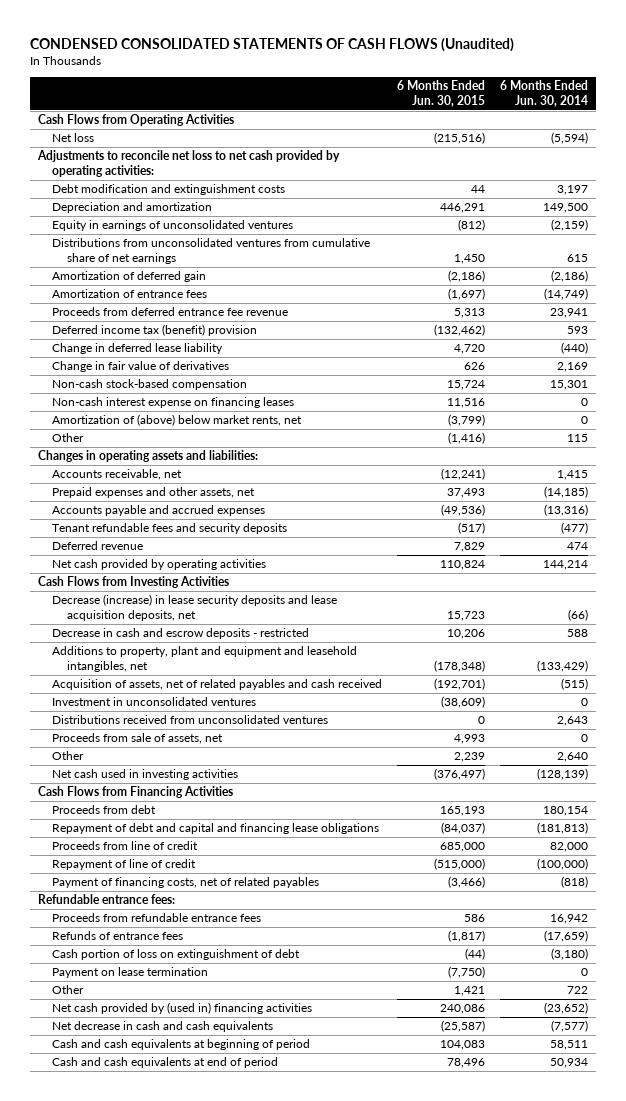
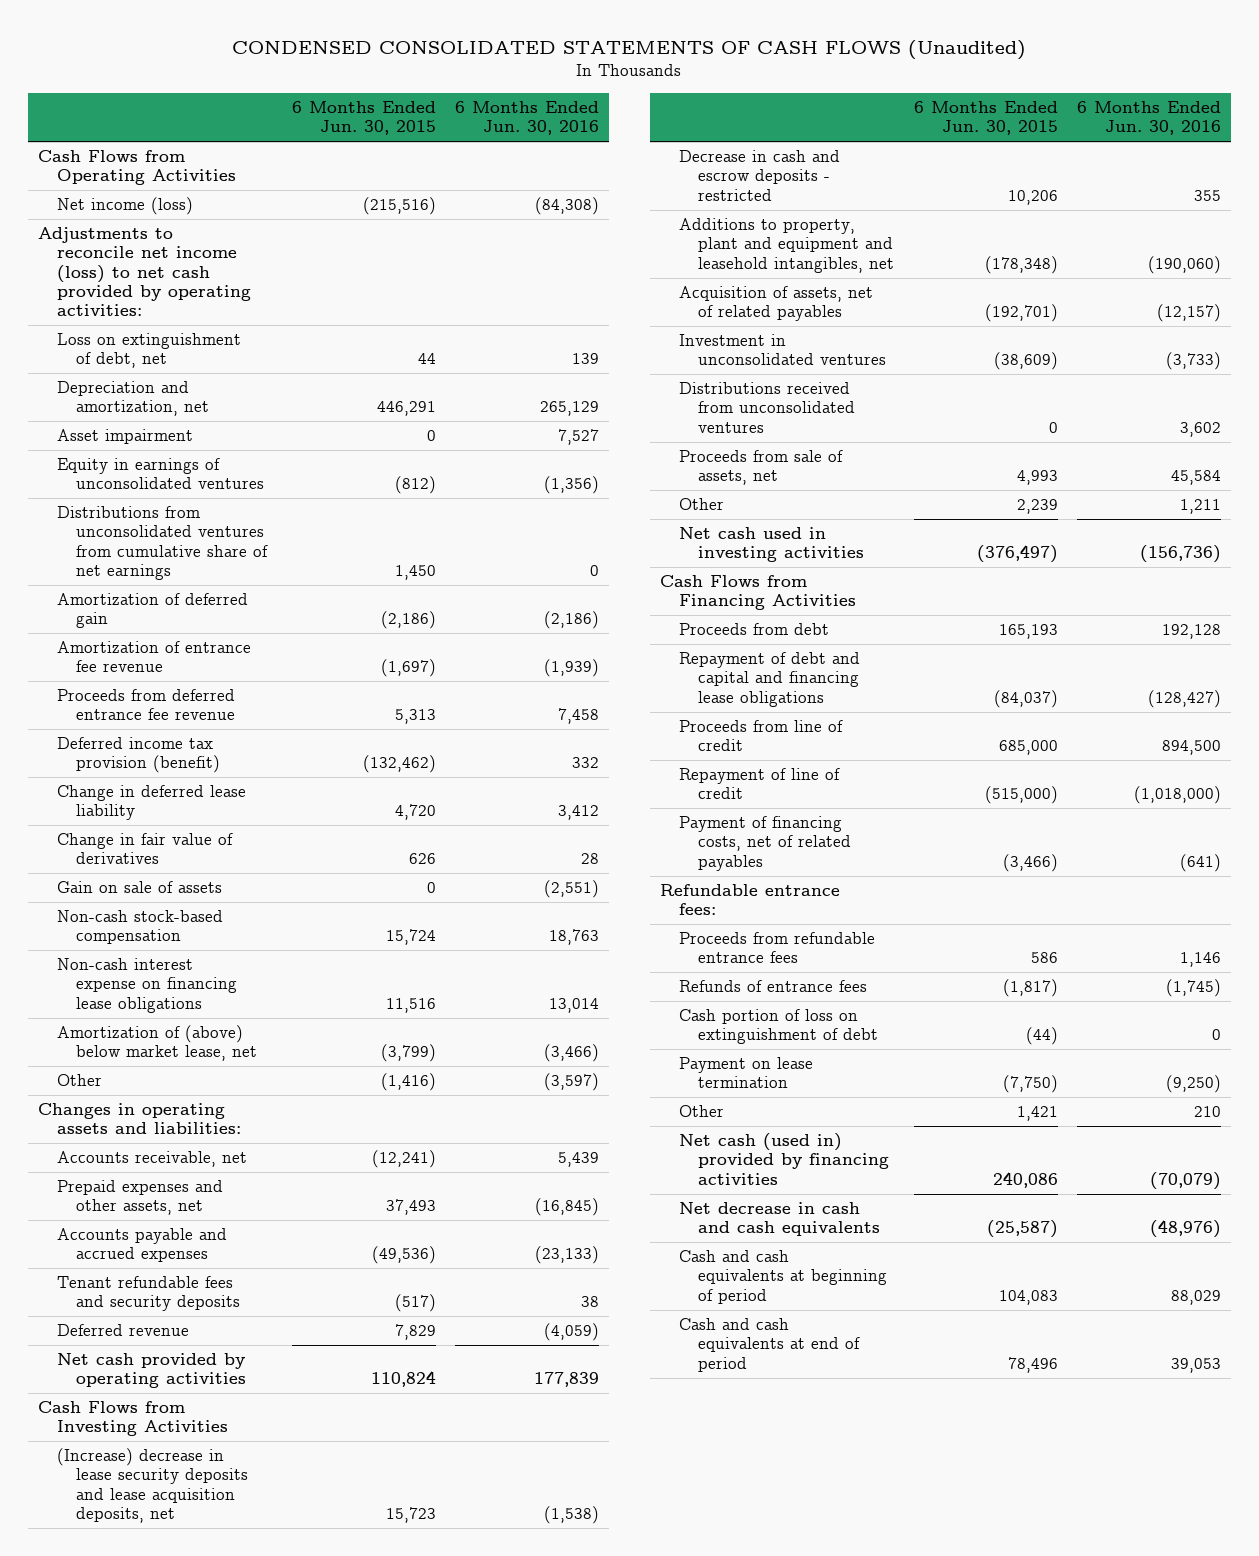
[500,80,589,107] 6 Months Ended Jun. 30, 2014 -> none
none -> [455,101,600,136] 6 Months Ended Jun. 30, 2016
[52,184,286,196] Debt modification and extinguishment costs -> none
[52,133,95,143] Net loss -> [57,197,194,216] Net income (loss)
[36,150,340,177] Adjustments to reconcile net loss to net cash provided by operating activities: -> [37,227,252,316] Adjustments to reconcile net income (loss) to net cash provided by operating activities:
none -> [57,333,242,369] Loss on extinguishment of debt, net
[52,202,213,214] Depreciation and amortization -> [57,381,210,417] Depreciation and amortization, net
none -> [57,429,194,445] Asset impairment
[52,289,208,299] Amortization of entrance fees -> [57,641,252,673] Amortization of entrance fee revenue
[52,324,258,337] Deferred income tax (benefit) provision -> [57,737,221,774] Deferred income tax provision (benefit)
none -> [57,881,223,894] Gain on sale of assets
[52,397,295,409] Non-cash interest expense on financing leases -> [57,958,238,1013] Non-cash interest expense on financing lease obligations
[52,414,303,427] Amortization of (above) below market rents, net -> [57,1025,258,1062] Amortization of (above) below market lease, net
[52,594,338,621] Decrease (increase) in lease security deposits and lease acquisition deposits, net -> [57,1448,249,1523] (Increase) decrease in lease security deposits and lease acquisition deposits, net
[52,679,383,691] Acquisition of assets, net of related payables and cash received -> [679,286,874,322] Acquisition of assets, net of related payables
[52,1002,313,1015] Net cash provided by (used in) financing activities -> [679,1133,890,1185] Net cash (used in) provided by financing activities

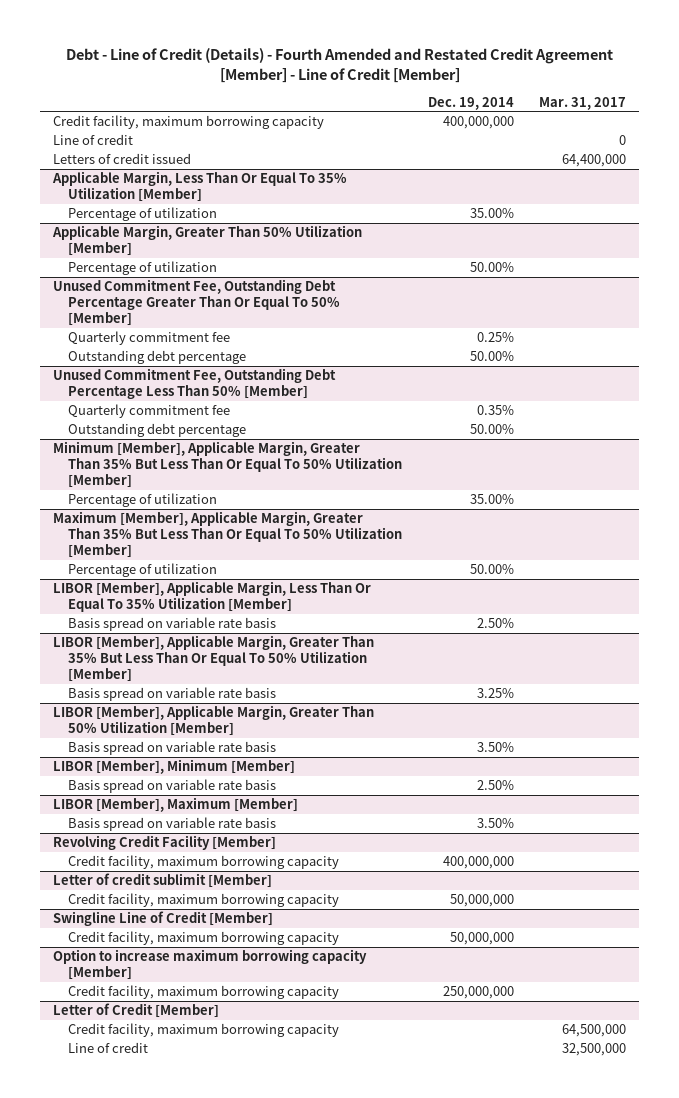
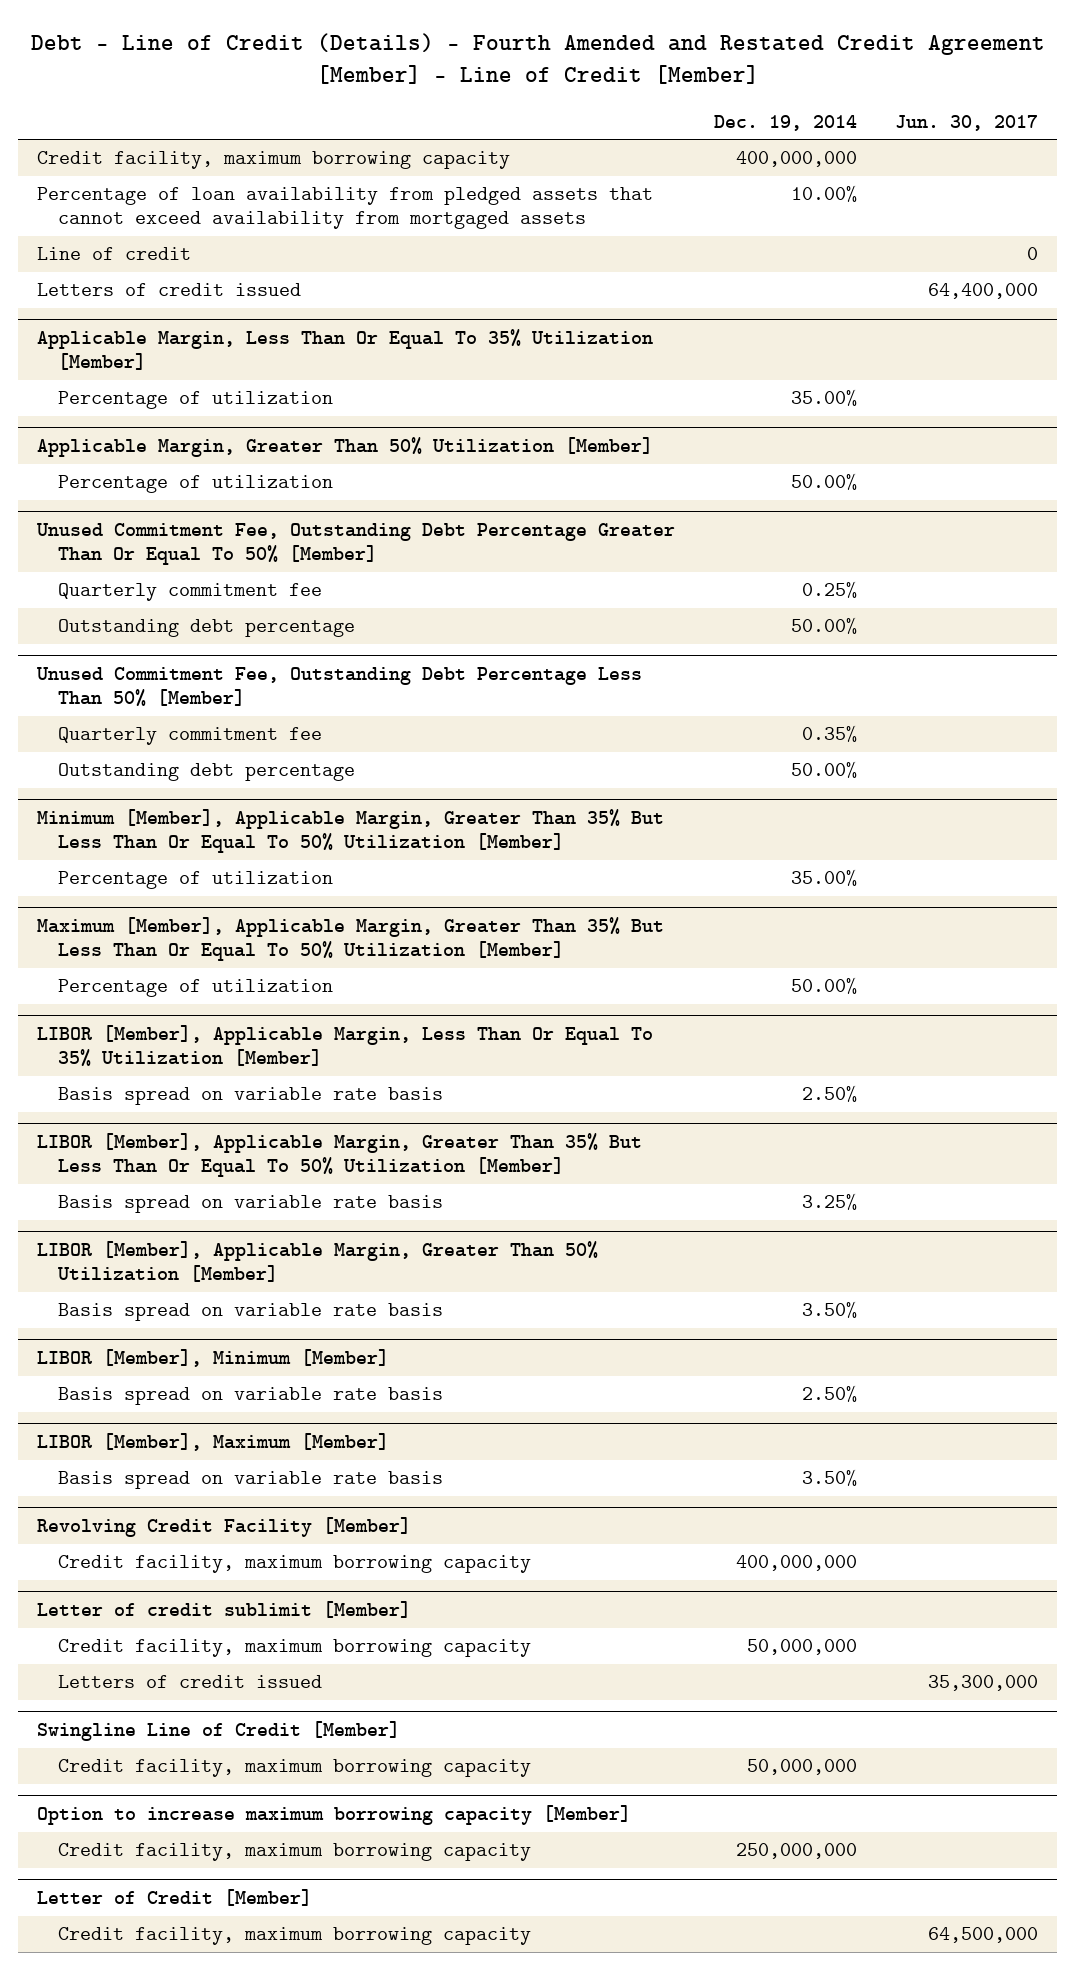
[539,96,627,110] Mar. 31, 2017 -> none
none -> [895,114,1039,131] Jun. 30, 2017
none -> [37,187,654,230] Percentage of loan availability from pledged assets that cannot exceed availability from mortgaged assets
none -> [57,1675,322,1689] Letters of credit issued
[67,1042,148,1054] Line of credit -> none

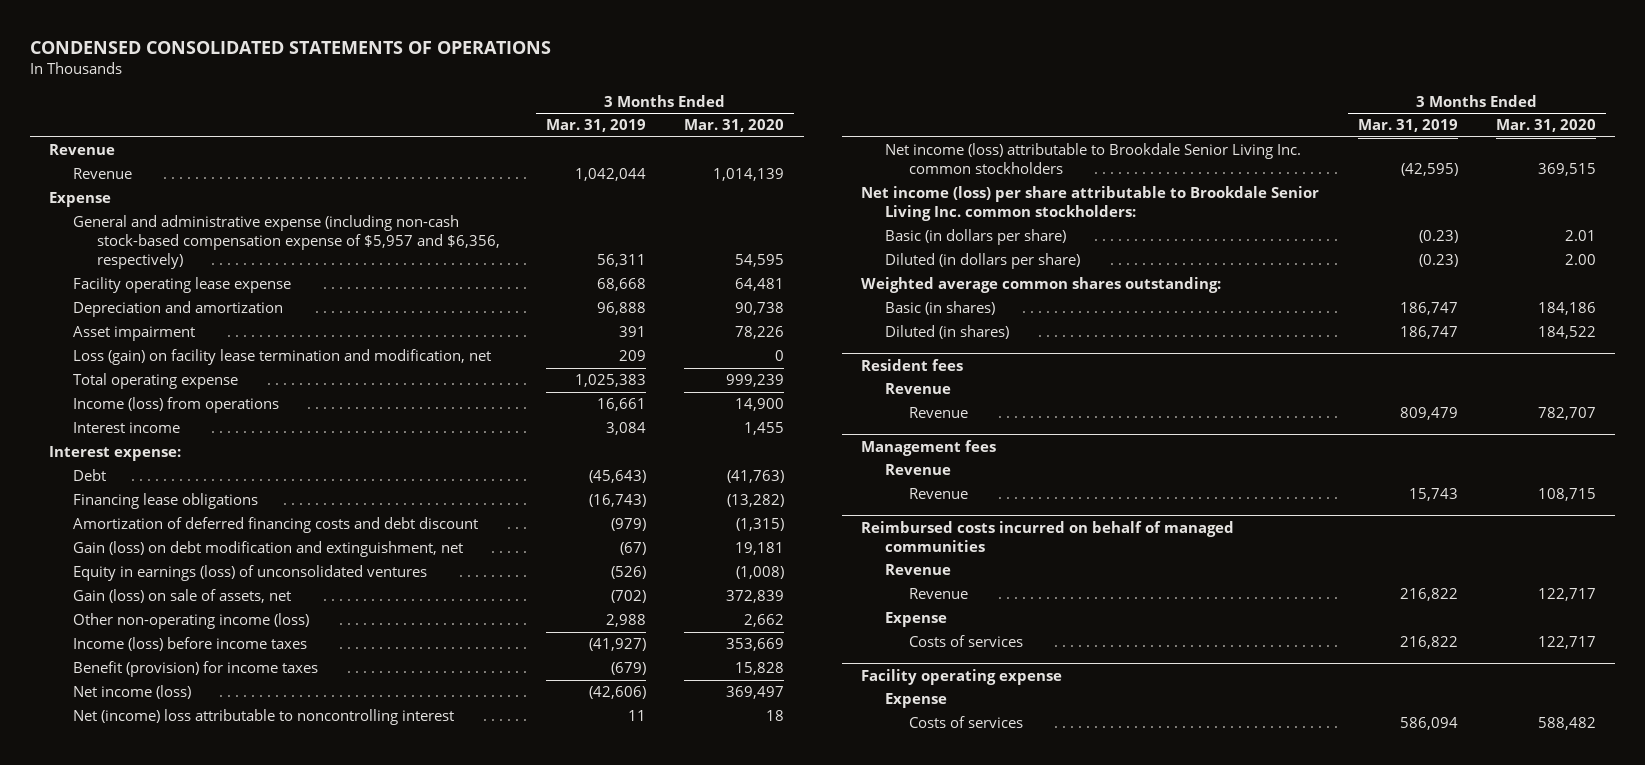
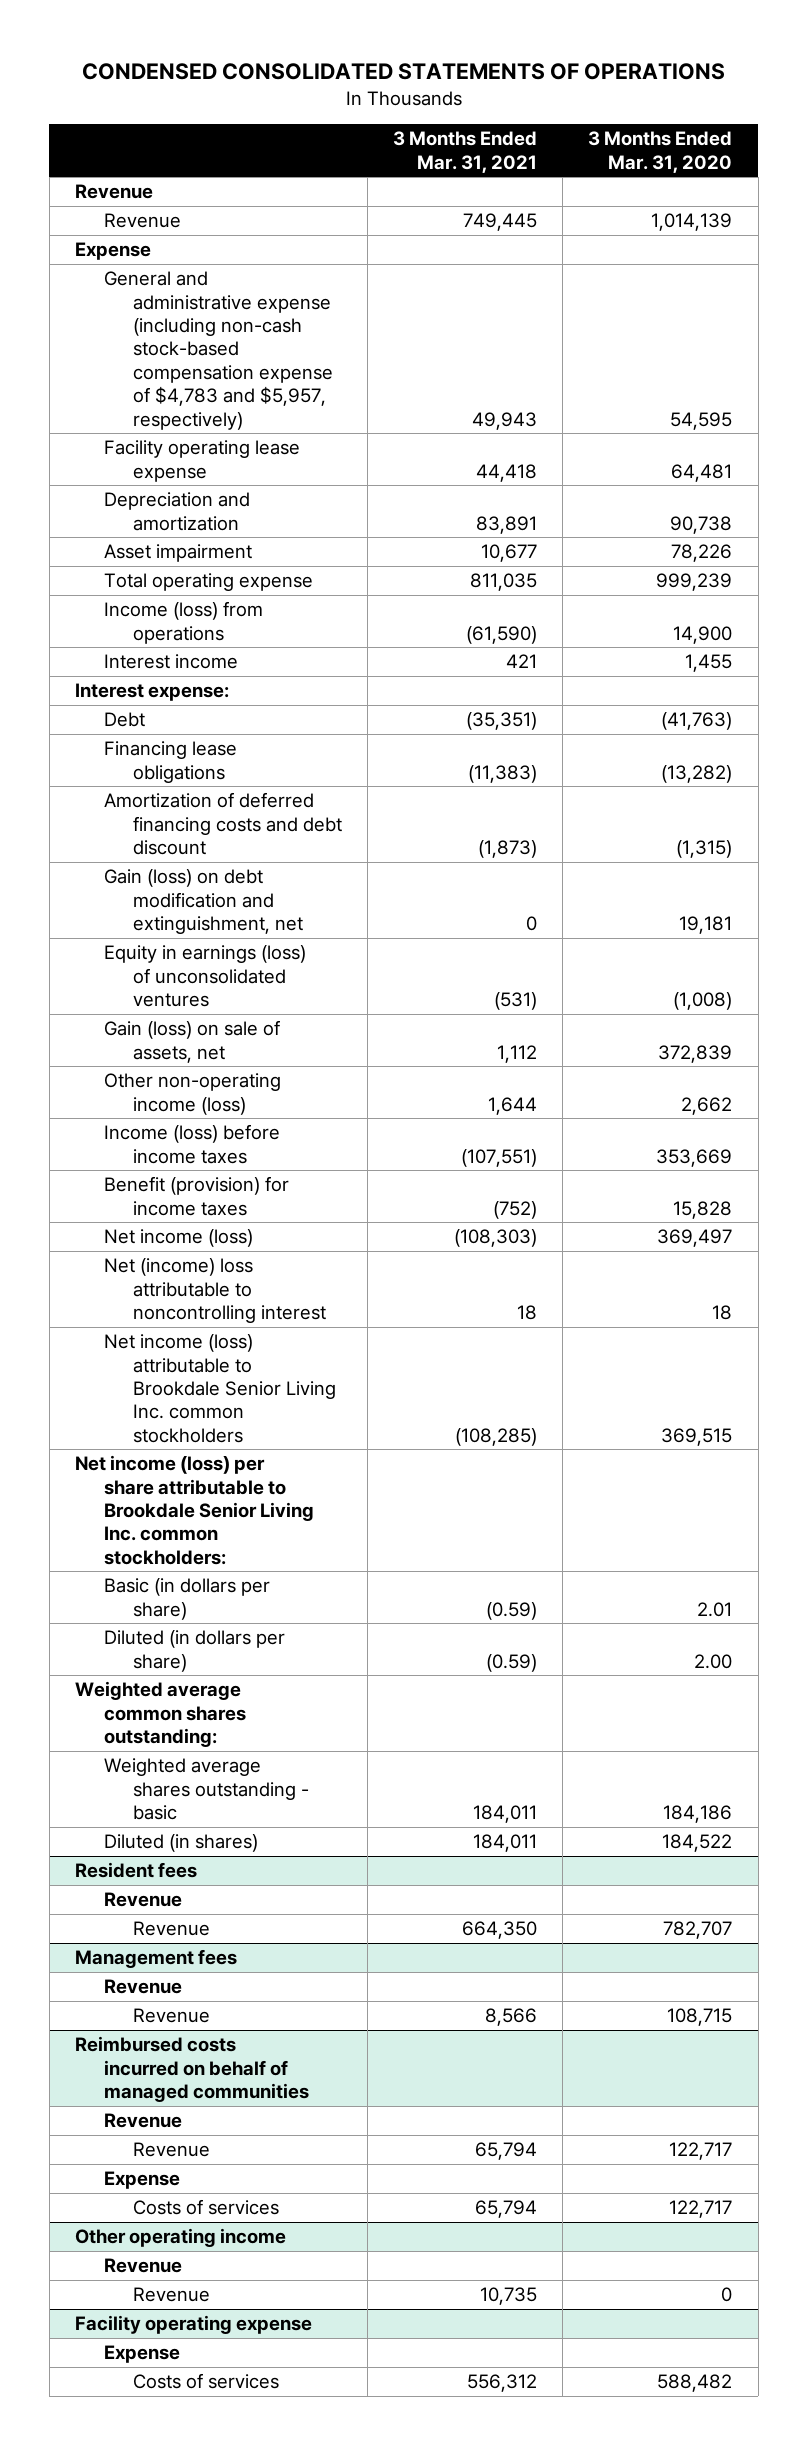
[545,119,646,133] Mar. 31, 2019 -> none
none -> [393,131,538,173] 3 Months Ended Mar. 31, 2021
[73,215,501,270] General and administrative expense (including non-cash stock-based compensation expense of $5,957 and $6,356, respectively) -> [103,271,333,430] General and administrative expense (including non-cash stock-based compensation expense of $4,783 and $5,957, respectively)
[73,349,492,366] Loss (gain) on facility lease termination and modification, net -> none
[885,301,996,316] Basic (in shares) -> [103,1758,309,1821] Weighted average shares outstanding - basic
none -> [74,2228,286,2248] Other operating income
none -> [103,2258,182,2274] Revenue
none -> [132,2287,210,2303] Revenue

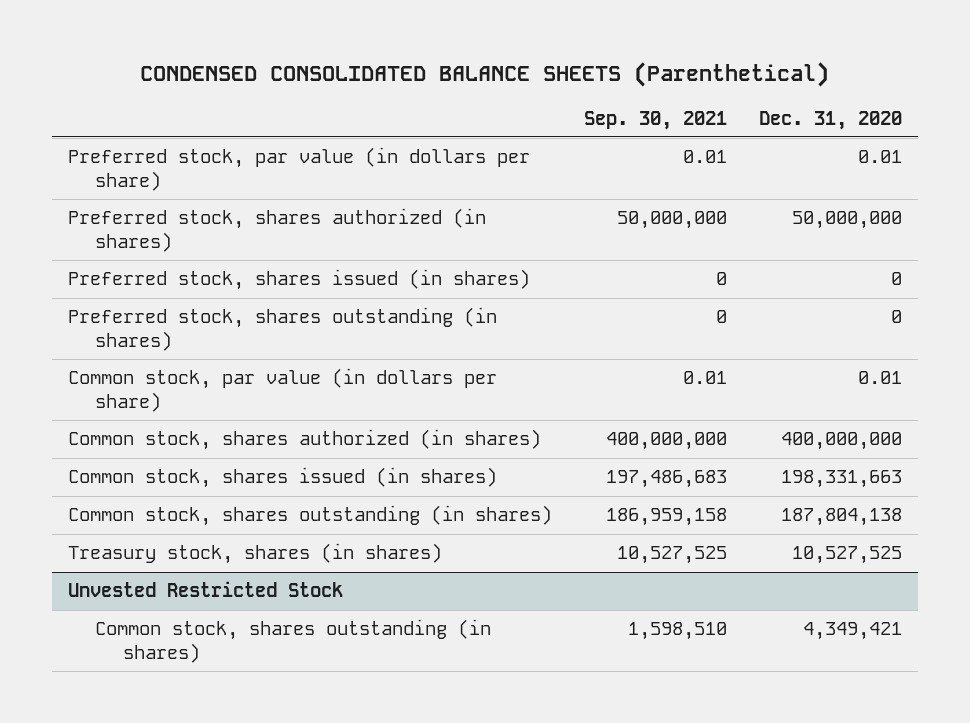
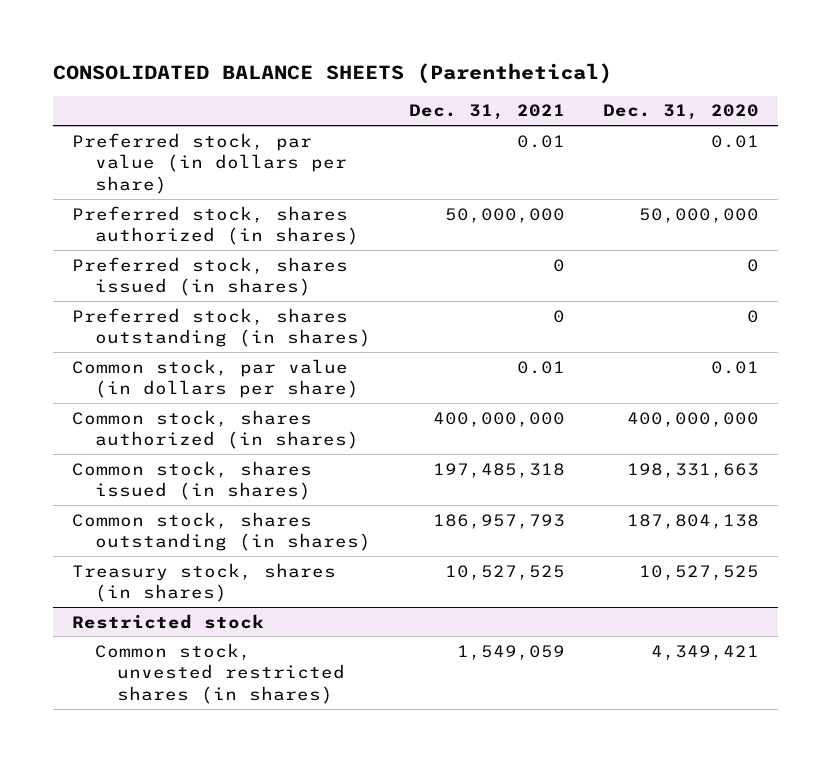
[139,61,829,87] CONDENSED CONSOLIDATED BALANCE SHEETS (Parenthetical) -> [53,63,613,85] CONSOLIDATED BALANCE SHEETS (Parenthetical)
[583,110,727,130] Sep. 30, 2021 -> none
none -> [408,104,565,121] Dec. 31, 2021
[67,581,343,598] Unvested Restricted Stock -> [72,613,265,629] Restricted stock
[95,619,492,663] Common stock, shares outstanding (in shares) -> [94,642,345,704] Common stock, unvested restricted shares (in shares)

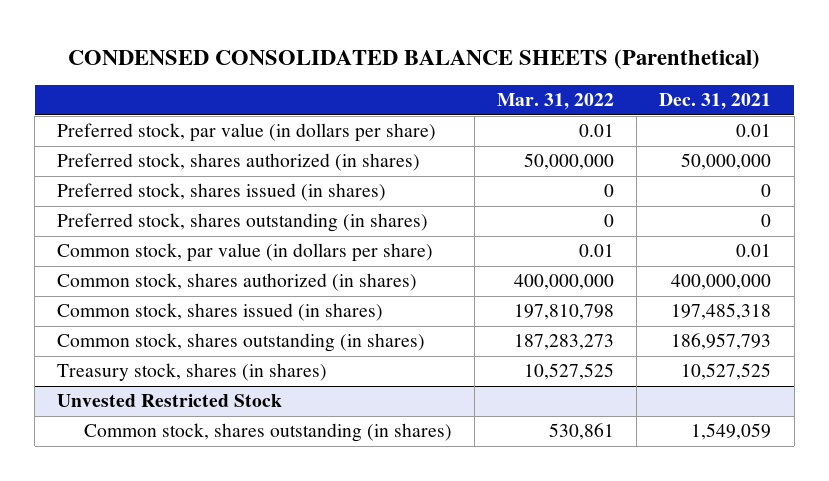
[53,63,613,85] CONSOLIDATED BALANCE SHEETS (Parenthetical) -> [68,49,761,70] CONDENSED CONSOLIDATED BALANCE SHEETS (Parenthetical)
[603,104,760,121] Dec. 31, 2020 -> none
none -> [497,93,615,111] Mar. 31, 2022
[72,613,265,629] Restricted stock -> [57,394,283,408] Unvested Restricted Stock
[94,642,345,704] Common stock, unvested restricted shares (in shares) -> [84,423,453,443] Common stock, shares outstanding (in shares)

